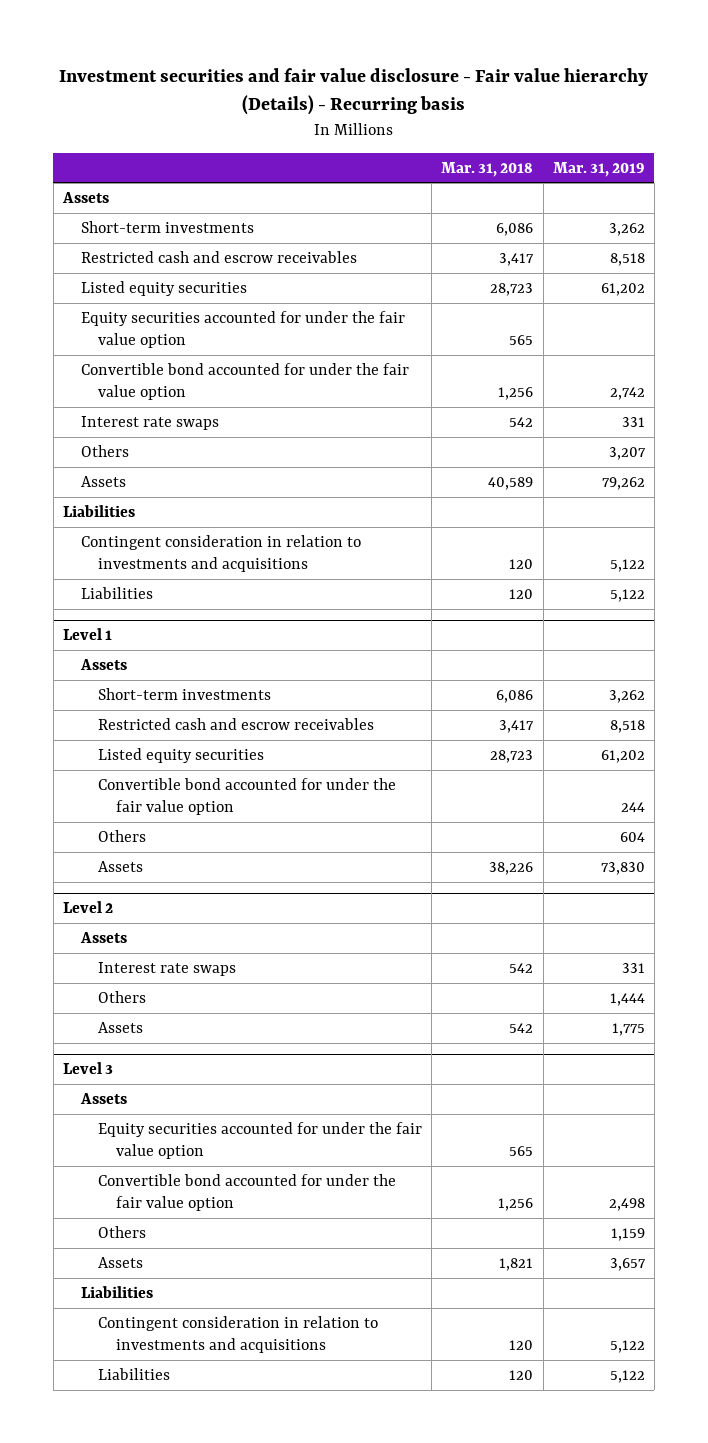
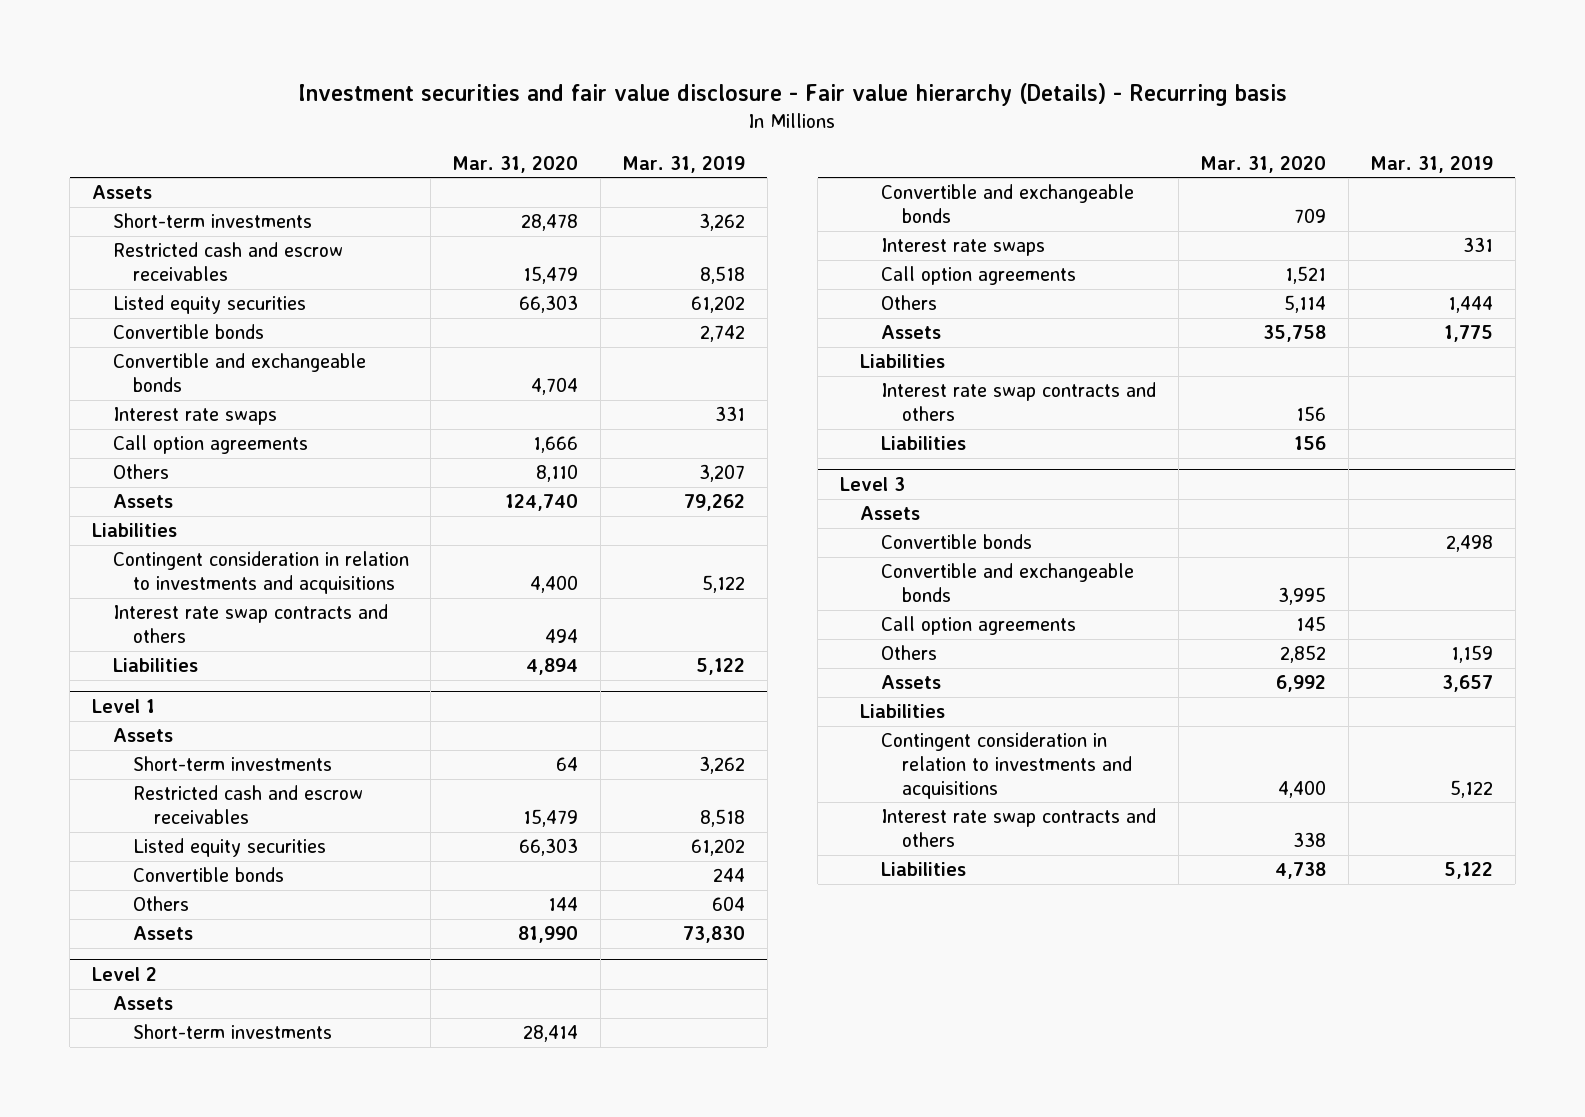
[441,161,534,177] Mar. 31, 2018 -> none
none -> [452,155,579,173] Mar. 31, 2020
[80,310,405,349] Equity securities accounted for under the fair value option -> none
[80,362,409,401] Convertible bond accounted for under the fair value option -> [112,324,264,340] Convertible bonds
none -> [112,353,366,393] Convertible and exchangeable bonds
none -> [112,435,308,455] Call option agreements
none -> [112,604,388,644] Interest rate swap contracts and others
[98,777,397,816] Convertible bond accounted for under the fair value option -> [133,867,285,883] Convertible bonds
none -> [133,1024,333,1040] Short-term investments
none -> [880,184,1134,224] Convertible and exchangeable bonds
none -> [880,266,1076,286] Call option agreements
none -> [860,354,946,369] Liabilities
none -> [880,382,1156,422] Interest rate swap contracts and others
none -> [880,436,966,451] Liabilities
[98,1121,423,1160] Equity securities accounted for under the fair value option -> none
[98,1173,397,1212] Convertible bond accounted for under the fair value option -> [880,534,1032,550] Convertible bonds
none -> [880,563,1134,603] Convertible and exchangeable bonds
none -> [880,616,1076,636] Call option agreements
none -> [880,808,1156,848] Interest rate swap contracts and others

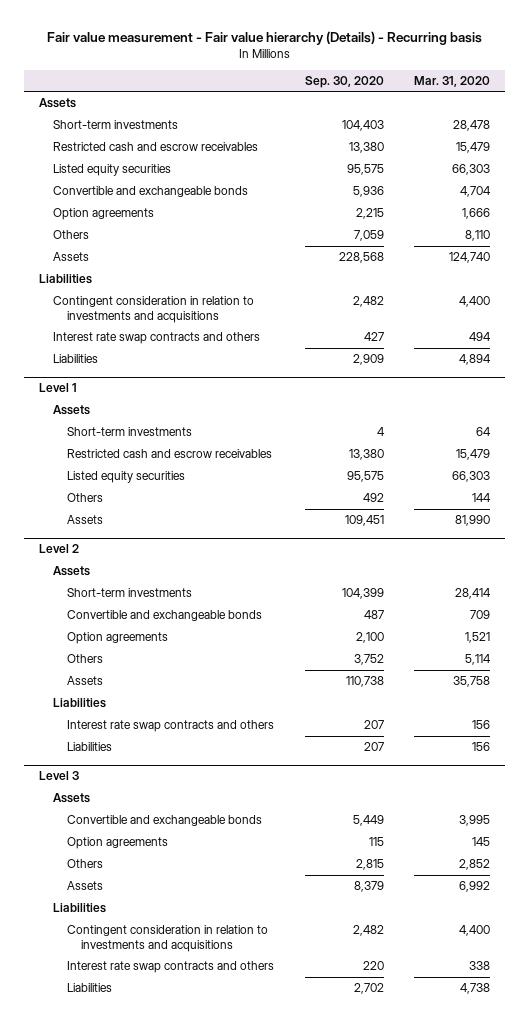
[298,83,1288,107] Investment securities and fair value disclosure - Fair value hierarchy (Details) - Recurring basis -> [46,31,482,46] Fair value measurement - Fair value hierarchy (Details) - Recurring basis
[622,155,746,173] Mar. 31, 2019 -> none
none -> [304,75,384,88] Sep. 30, 2020
[112,324,264,340] Convertible bonds -> none
[112,407,277,426] Interest rate swaps -> none
[112,435,308,455] Call option agreements -> [53,208,155,221] Option agreements
[133,867,285,883] Convertible bonds -> none
[880,238,1045,257] Interest rate swaps -> none
[880,266,1076,286] Call option agreements -> [67,632,169,645] Option agreements
[880,534,1032,550] Convertible bonds -> none
[880,616,1076,636] Call option agreements -> [67,837,169,850] Option agreements

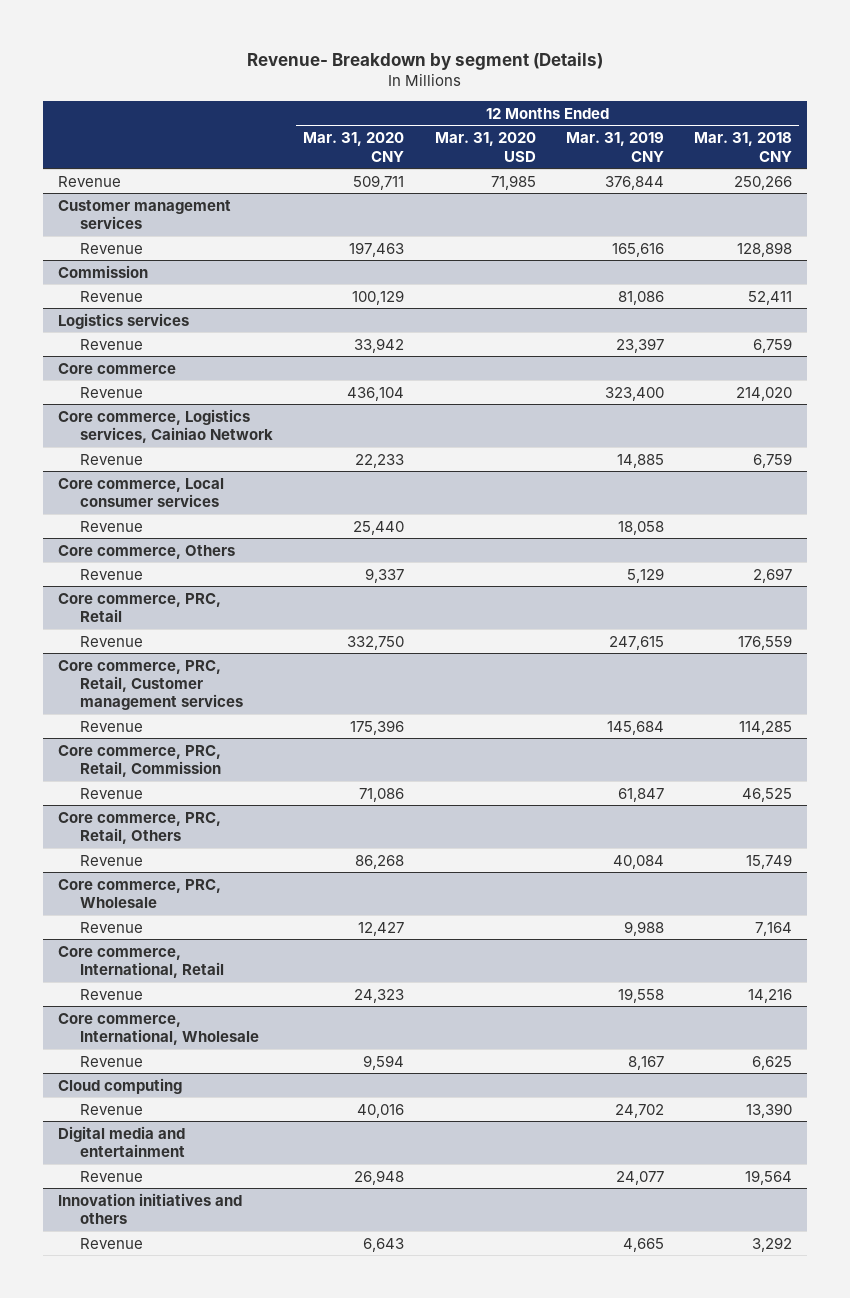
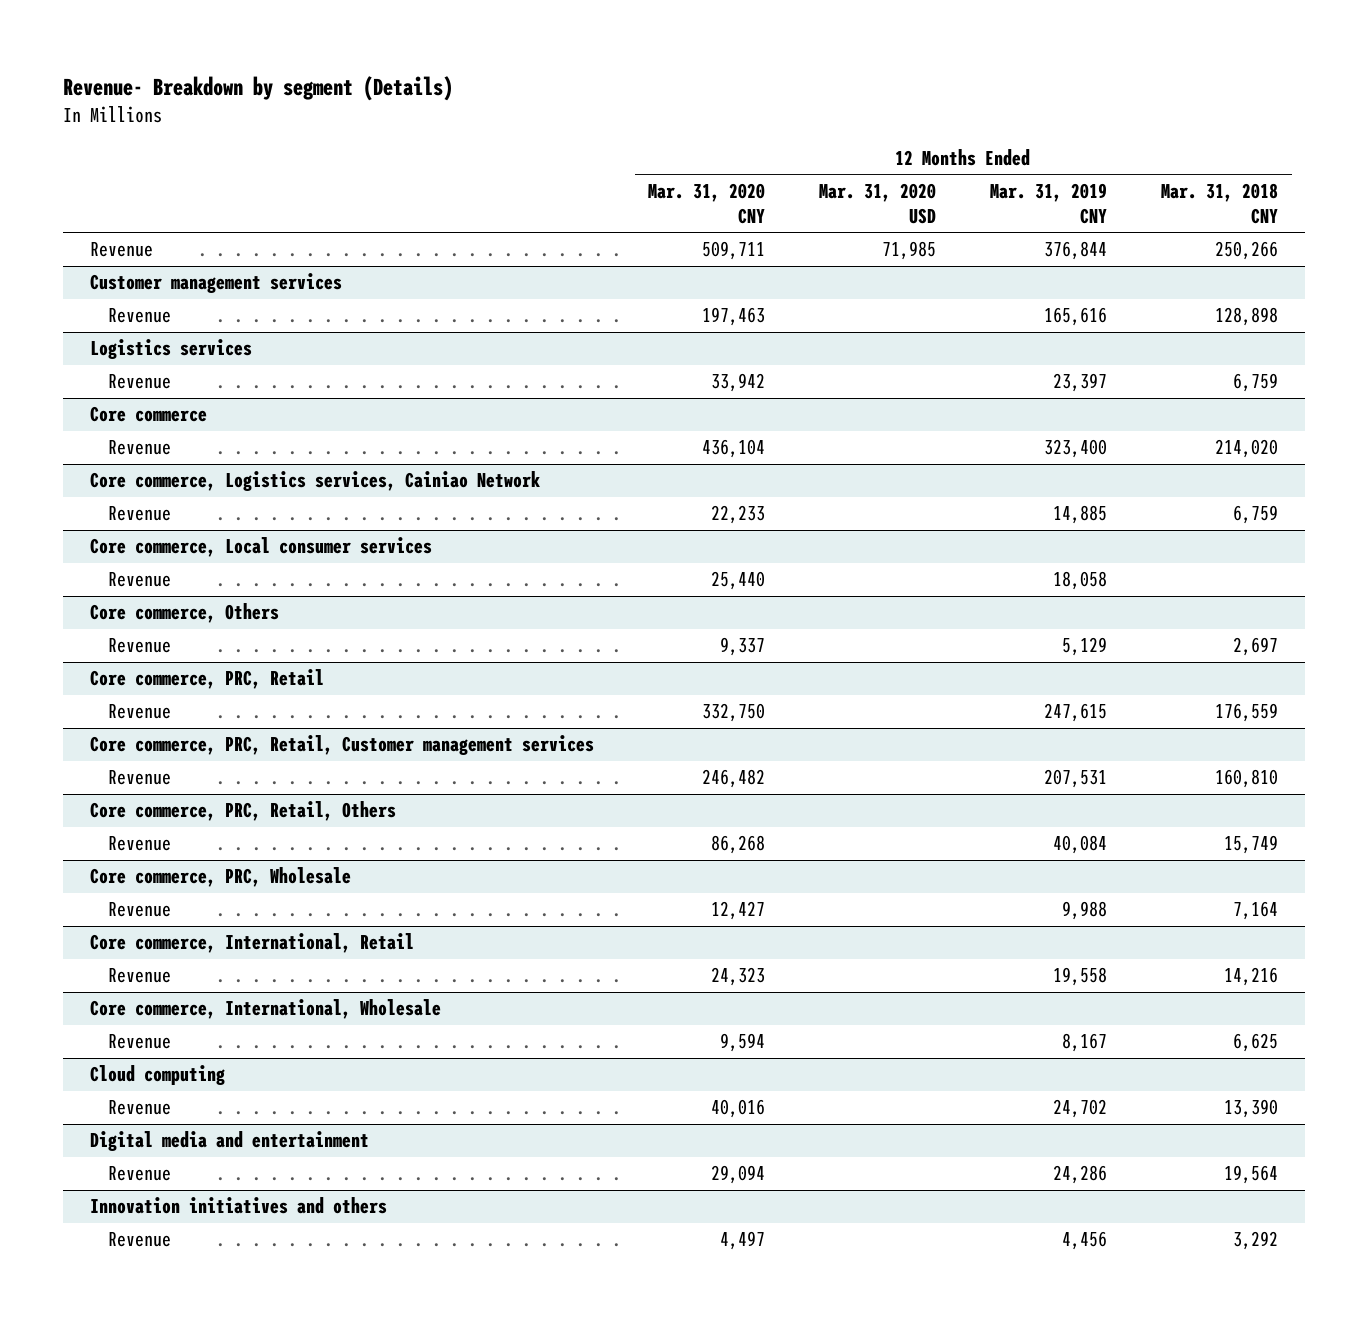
[58,264,149,278] Commission -> none
[80,290,144,302] Revenue -> none
[58,744,222,778] Core commerce, PRC, Retail, Commission -> none
[80,787,144,799] Revenue -> none
[350,719,405,735] 175,396 -> [702,769,766,789] 246,482
[606,720,664,735] 145,684 -> [1044,769,1108,789] 207,531
[738,720,792,735] 114,285 -> [1215,769,1279,789] 160,810
[354,1169,405,1185] 26,948 -> [711,1165,766,1185] 29,094
[615,1170,664,1185] 24,077 -> [1053,1165,1108,1185] 24,286
[363,1237,405,1252] 6,643 -> [720,1231,766,1251] 4,497
[622,1237,664,1252] 4,665 -> [1062,1231,1108,1251] 4,456

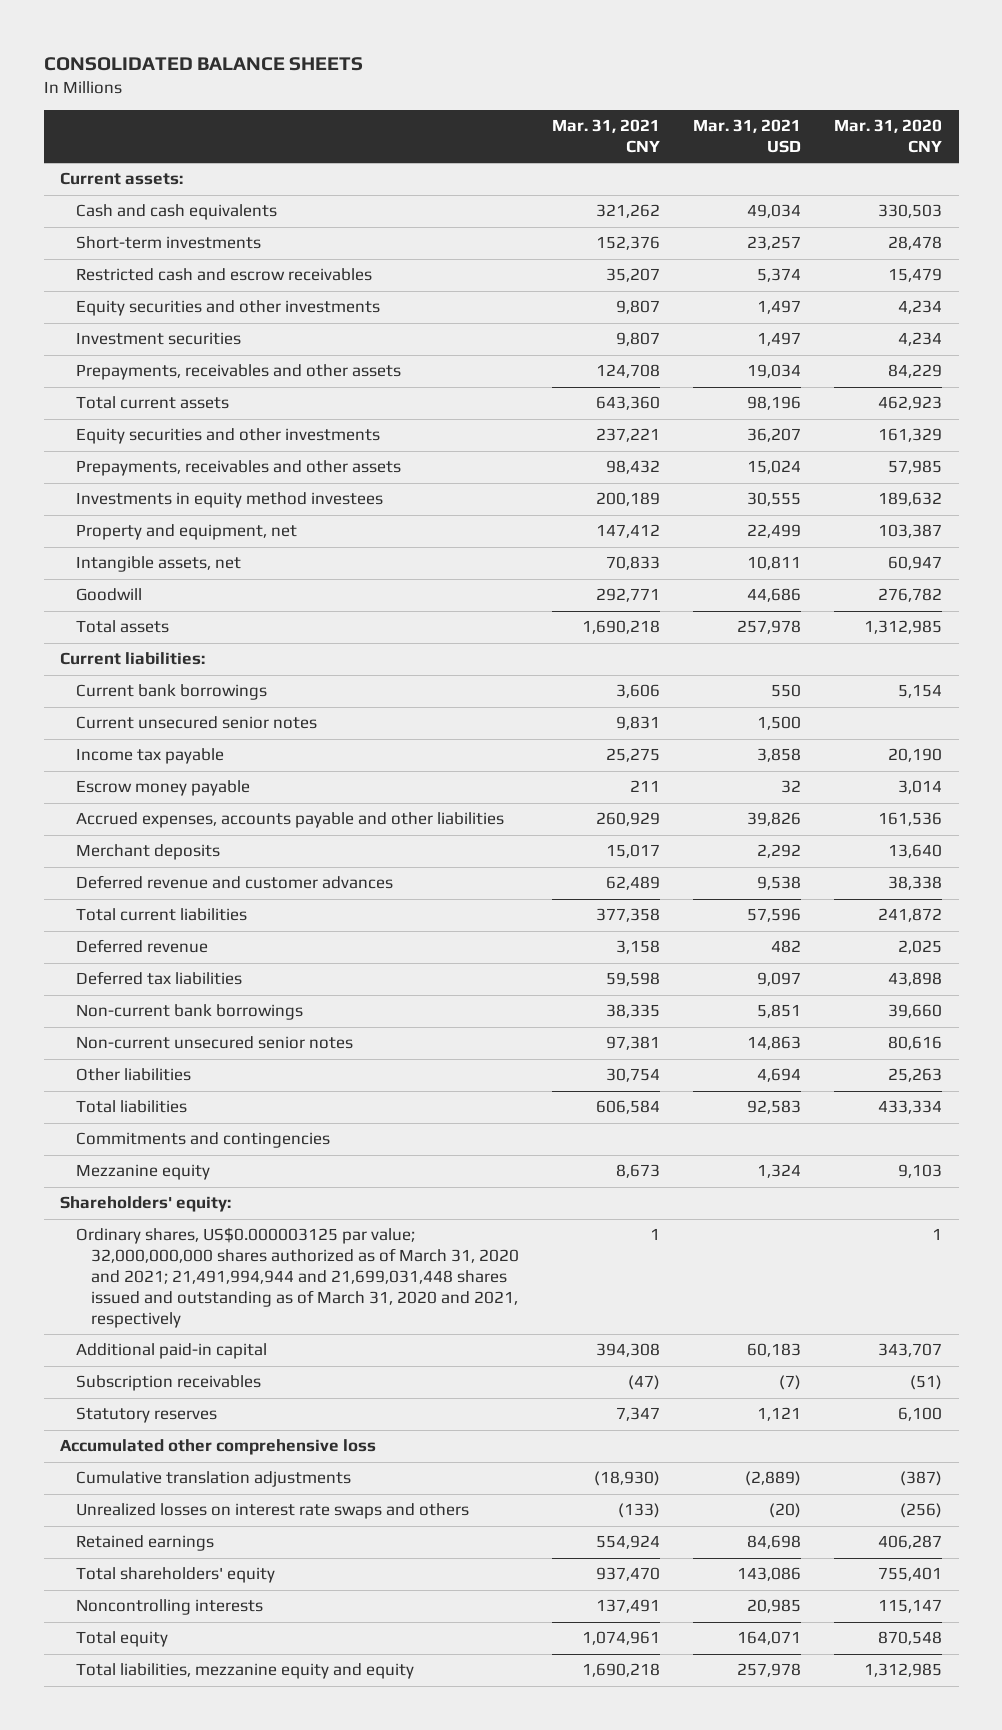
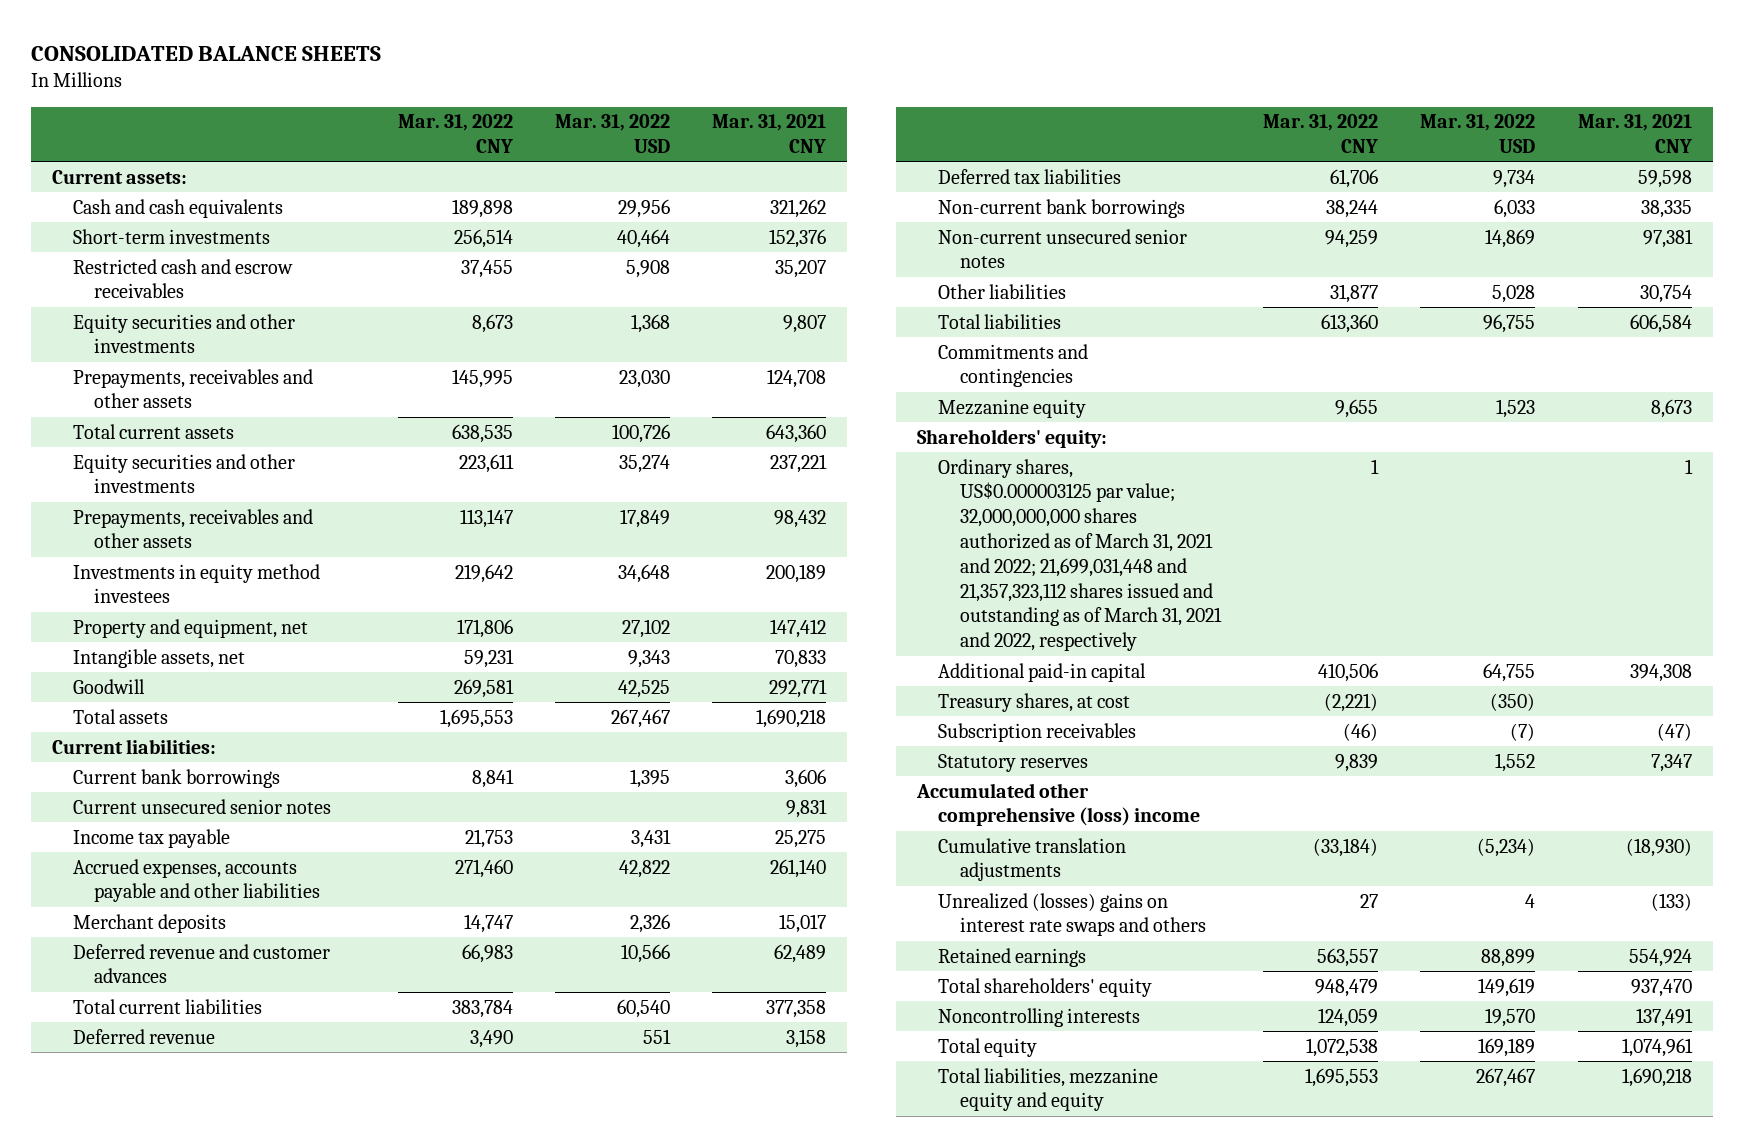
[693,118,802,153] Mar. 31, 2021 USD -> none
[834,118,943,153] Mar. 31, 2020 CNY -> none
none -> [397,114,513,153] Mar. 31, 2022 CNY
none -> [554,114,670,153] Mar. 31, 2022 USD
[75,332,241,346] Investment securities -> none
[75,780,250,797] Escrow money payable -> none
[596,812,661,827] 260,929 -> [770,858,827,878] 261,140
[75,1227,520,1328] Ordinary shares, US$0.000003125 par value; 32,000,000,000 shares authorized as of March 31, 2020 and 2021; 21,491,994,944 and 21,699,031,448 shares issued and outstanding as of March 31, 2020 and 2021, respectively -> [938,458,1222,652] Ordinary shares, US$0.000003125 par value; 32,000,000,000 shares authorized as of March 31, 2021 and 2022; 21,699,031,448 and 21,357,323,112 shares issued and outstanding as of March 31, 2021 and 2022, respectively
none -> [938,692,1131,712] Treasury shares, at cost
[60,1439,377,1456] Accumulated other comprehensive loss -> [916,782,1201,827] Accumulated other comprehensive (loss) income
[75,1503,469,1520] Unrealized losses on interest rate swaps and others -> [938,892,1206,937] Unrealized (losses) gains on interest rate swaps and others

